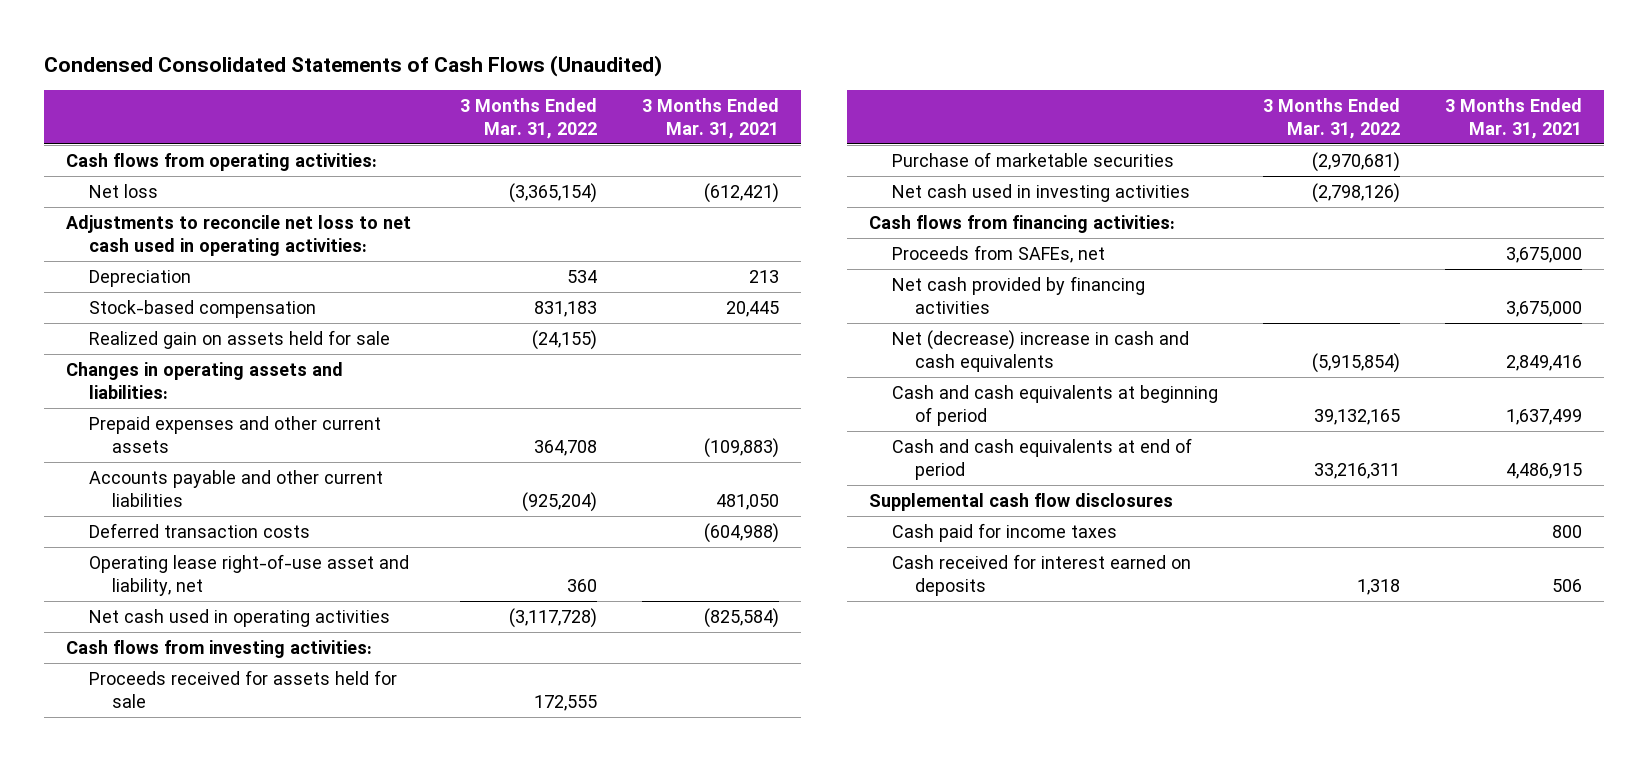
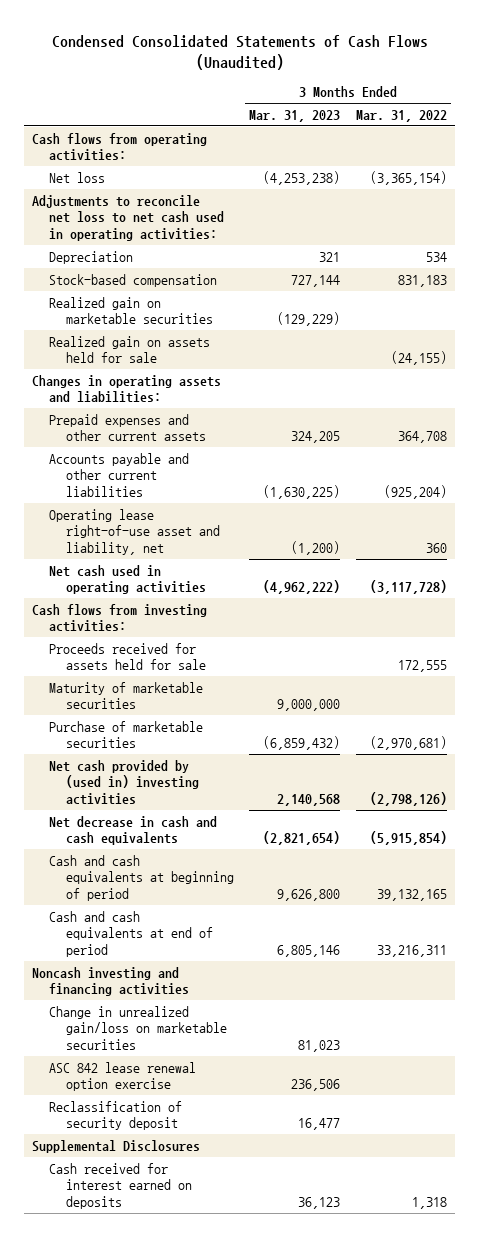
[641,98,779,139] 3 Months Ended Mar. 31, 2021 -> none
none -> [249,110,341,123] Mar. 31, 2023
none -> [49,296,213,325] Realized gain on marketable securities
[89,523,311,539] Deferred transaction costs -> none
none -> [49,681,204,710] Maturity of marketable securities
[869,215,1176,234] Cash flows from financing activities: -> none
[891,245,1105,264] Proceeds from SAFEs, net -> none
[891,276,1145,314] Net cash provided by financing activities -> none
[891,184,1190,203] Net cash used in investing activities -> [49,759,199,805] Net cash provided by (used in) investing activities
[891,330,1189,372] Net (decrease) increase in cash and cash equivalents -> [49,815,218,846] Net decrease in cash and cash equivalents
[891,523,1117,543] Cash paid for income taxes -> none
none -> [32,966,190,997] Noncash investing and financing activities
none -> [49,1005,227,1050] Change in unrealized gain/loss on marketable securities
none -> [49,1061,197,1092] ASC 842 lease renewal option exercise
none -> [49,1100,183,1131] Reclassification of security deposit
[869,493,1174,512] Supplemental cash flow disclosures -> [32,1139,201,1153] Supplemental Disclosures

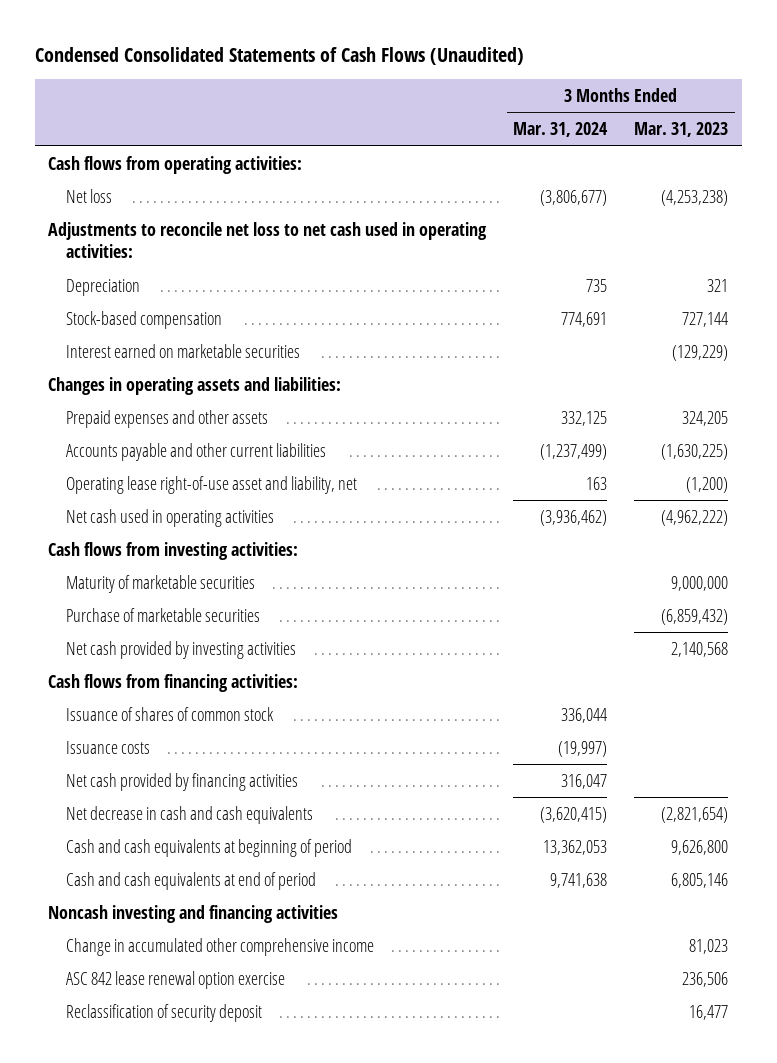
[355,110,447,123] Mar. 31, 2022 -> none
none -> [513,122,609,138] Mar. 31, 2024
[49,335,211,364] Realized gain on assets held for sale -> none
[49,296,213,325] Realized gain on marketable securities -> [65,343,300,358] Interest earned on marketable securities
[49,413,206,442] Prepaid expenses and other current assets -> [65,409,268,428] Prepaid expenses and other assets
[49,642,206,671] Proceeds received for assets held for sale -> none
[49,759,199,805] Net cash provided by (used in) investing activities -> [65,640,296,659] Net cash provided by investing activities
none -> [48,673,299,692] Cash flows from financing activities:
none -> [65,706,274,721] Issuance of shares of common stock
none -> [65,740,150,754] Issuance costs
none -> [65,772,298,791] Net cash provided by financing activities
[49,1005,227,1050] Change in unrealized gain/loss on marketable securities -> [65,937,374,956] Change in accumulated other comprehensive income
[32,1139,201,1153] Supplemental Disclosures -> none
[49,1162,192,1209] Cash received for interest earned on deposits -> none

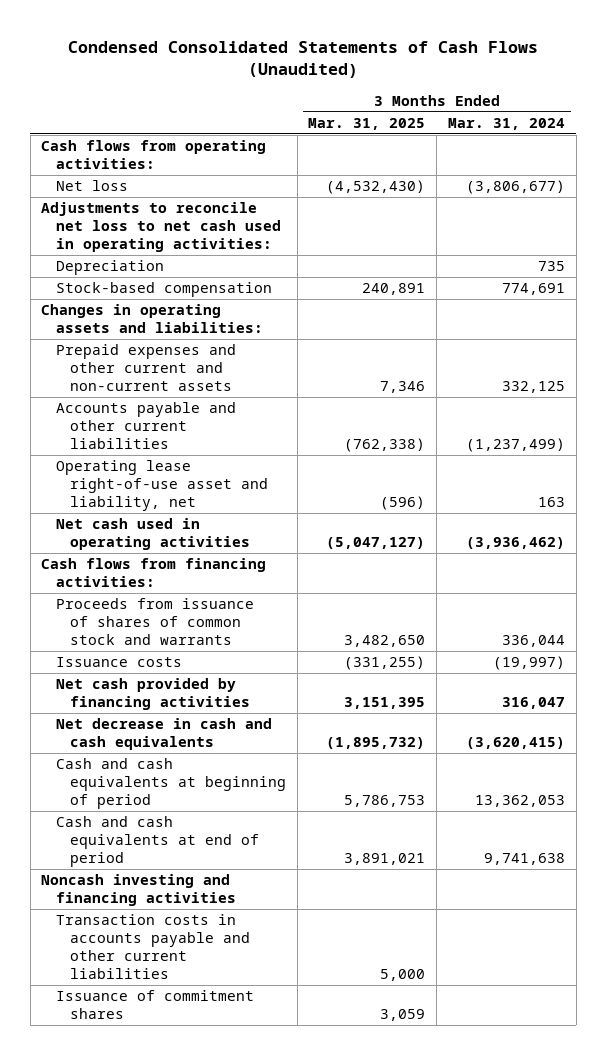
[634,122,729,138] Mar. 31, 2023 -> none
none -> [308,117,426,130] Mar. 31, 2025
[65,343,300,358] Interest earned on marketable securities -> none
[65,409,268,428] Prepaid expenses and other assets -> [55,344,236,391] Prepaid expenses and other current and non-current assets
[48,541,299,560] Cash flows from investing activities: -> none
[65,574,255,593] Maturity of marketable securities -> none
[65,607,260,622] Purchase of marketable securities -> none
[65,640,296,659] Net cash provided by investing activities -> none
[65,706,274,721] Issuance of shares of common stock -> [55,598,254,645] Proceeds from issuance of shares of common stock and warrants
[65,937,374,956] Change in accumulated other comprehensive income -> none
[65,970,285,989] ASC 842 lease renewal option exercise -> none
[65,1003,262,1022] Reclassification of security deposit -> none
none -> [55,914,250,979] Transaction costs in accounts payable and other current liabilities
none -> [55,990,254,1020] Issuance of commitment shares

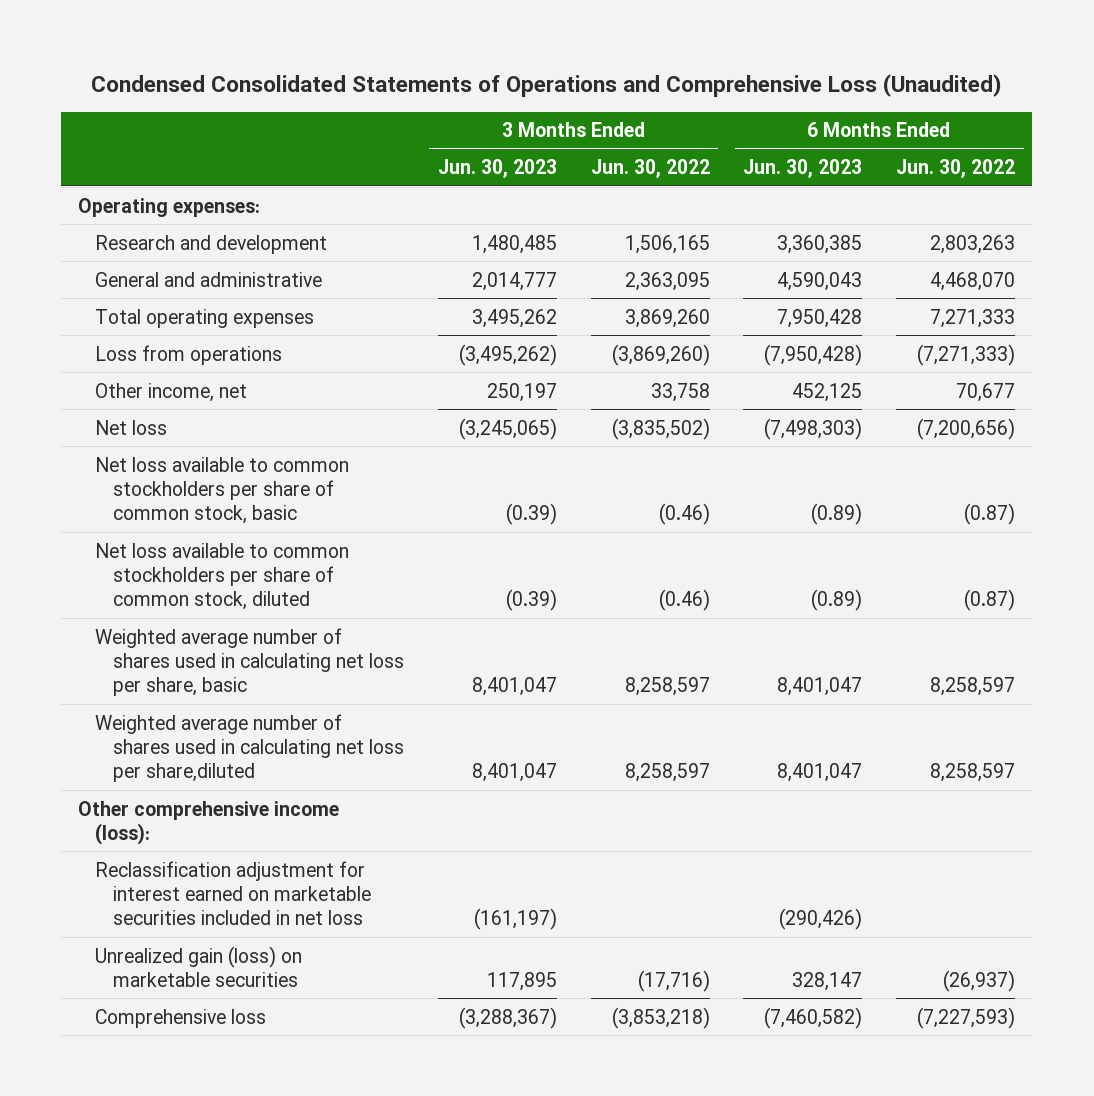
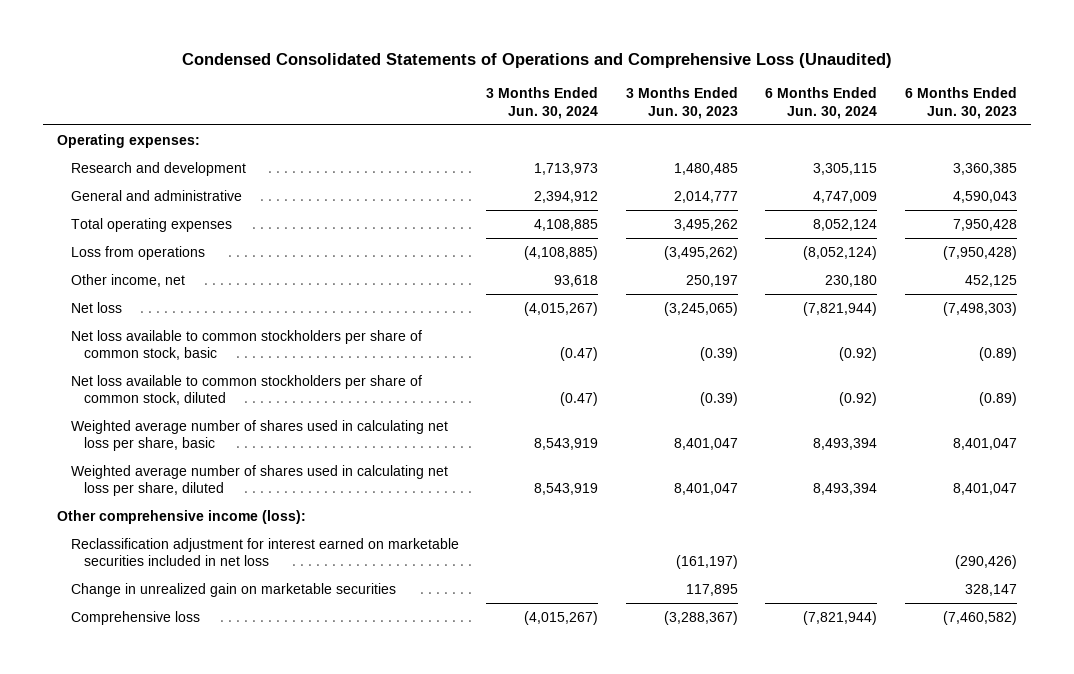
[590,159,710,179] Jun. 30, 2022 -> none
[896,159,1016,179] Jun. 30, 2022 -> none
none -> [486,87,599,119] 3 Months Ended Jun. 30, 2024
none -> [765,87,878,119] 6 Months Ended Jun. 30, 2024
[95,713,404,783] Weighted average number of shares used in calculating net loss per share,diluted -> [70,464,448,497] Weighted average number of shares used in calculating net loss per share, diluted
[95,945,303,987] Unrealized gain (loss) on marketable securities -> [70,582,396,597] Change in unrealized gain on marketable securities

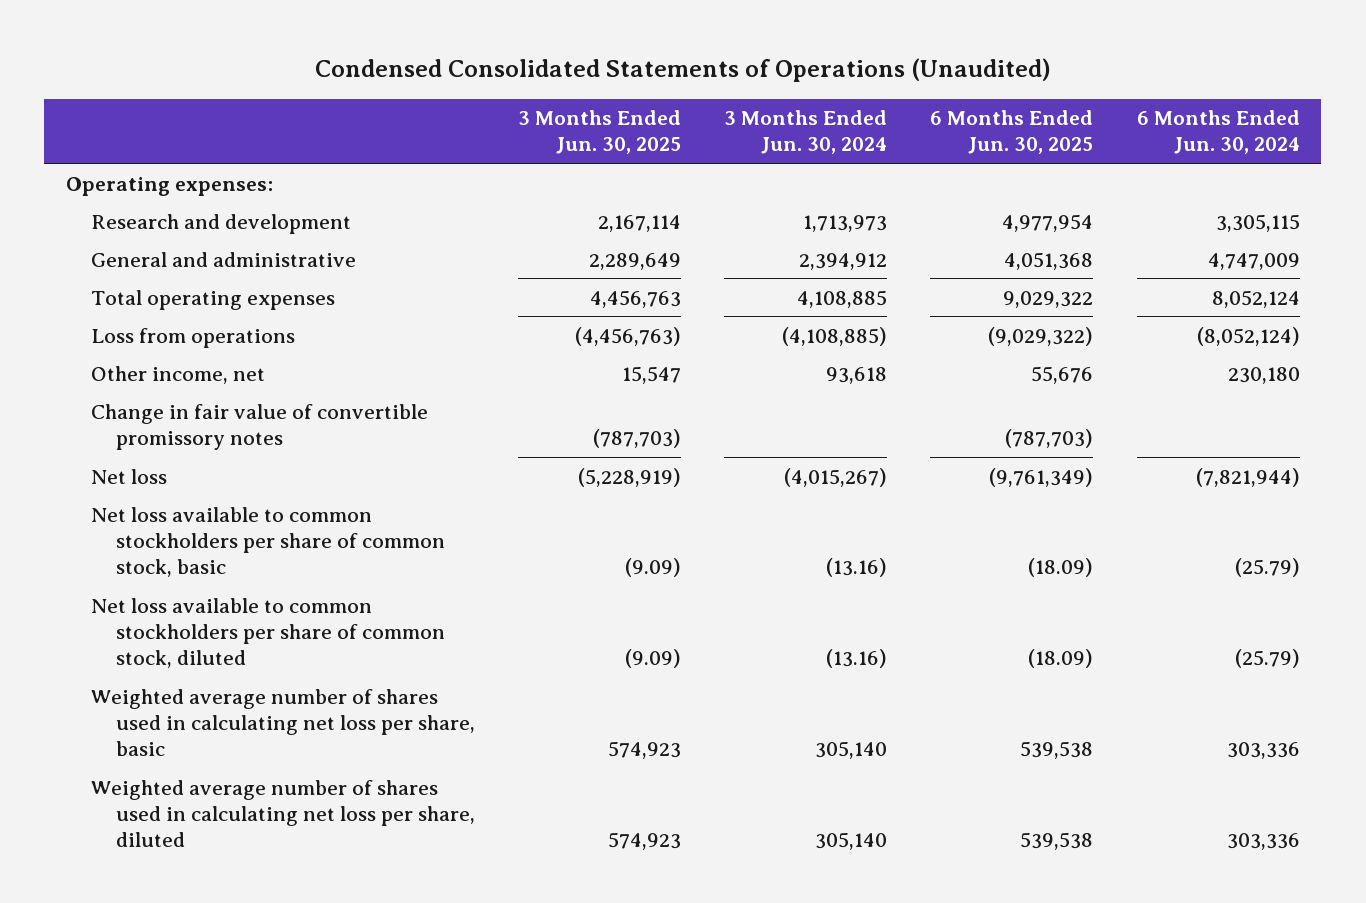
[181,53,892,69] Condensed Consolidated Statements of Operations and Comprehensive Loss (Unaudited) -> [314,58,1051,83] Condensed Consolidated Statements of Operations (Unaudited)
[625,87,738,119] 3 Months Ended Jun. 30, 2023 -> none
[904,87,1017,119] 6 Months Ended Jun. 30, 2023 -> none
none -> [518,110,682,155] 3 Months Ended Jun. 30, 2025
none -> [930,110,1094,155] 6 Months Ended Jun. 30, 2025
none -> [91,403,429,450] Change in fair value of convertible promissory notes
[57,509,307,524] Other comprehensive income (loss): -> none
[70,537,459,567] Reclassification adjustment for interest earned on marketable securities included in net loss -> none
[70,582,396,597] Change in unrealized gain on marketable securities -> none
[70,610,200,625] Comprehensive loss -> none
[560,347,599,362] (0.47) -> [826,557,888,577] (13.16)
[839,347,878,362] (0.92) -> [1234,557,1300,577] (25.79)
[560,392,599,407] (0.47) -> [826,648,888,668] (13.16)
[839,392,878,407] (0.92) -> [1234,648,1300,668] (25.79)
[534,438,599,451] 8,543,919 -> [815,740,888,759] 305,140
[813,438,878,451] 8,493,394 -> [1226,741,1300,759] 303,336
[534,483,599,496] 8,543,919 -> [815,831,888,850] 305,140
[813,483,878,496] 8,493,394 -> [1226,832,1300,850] 303,336

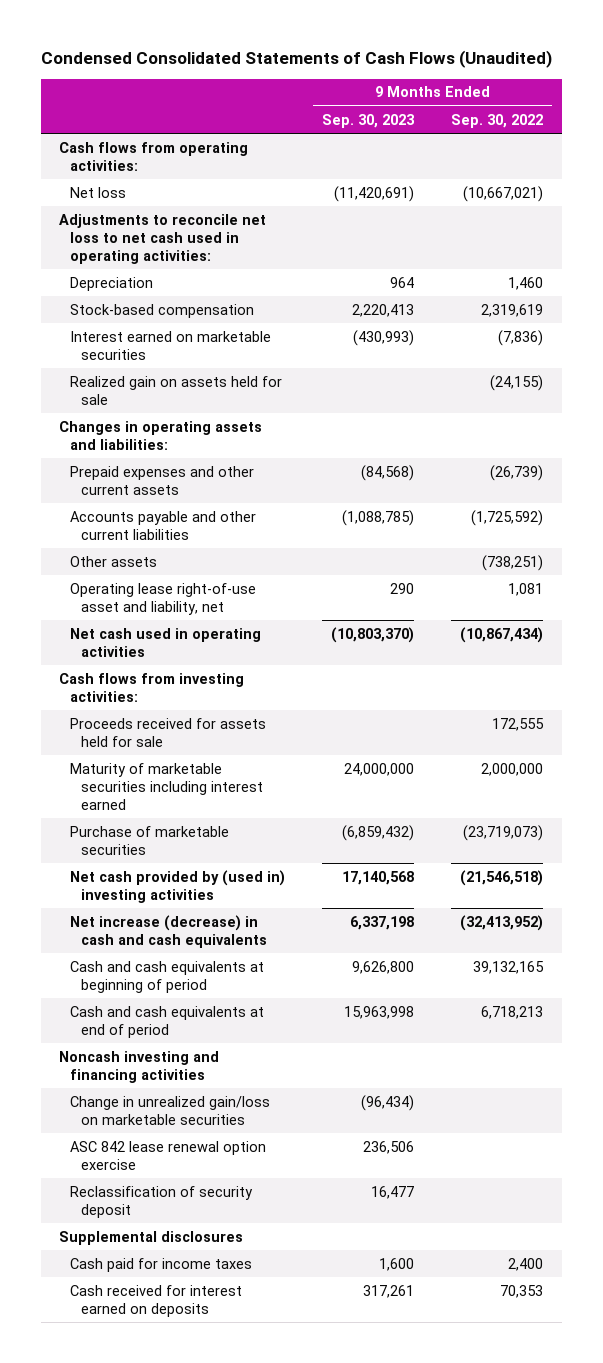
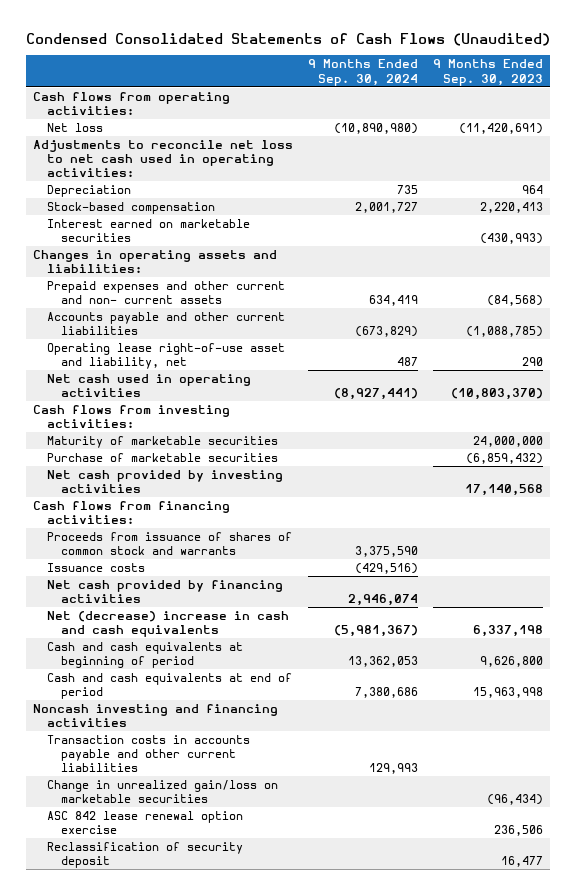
[451,113,544,128] Sep. 30, 2022 -> none
none -> [308,59,419,86] 9 Months Ended Sep. 30, 2024
[70,375,283,405] Realized gain on assets held for sale -> none
[70,465,255,495] Prepaid expenses and other current assets -> [47,280,286,305] Prepaid expenses and other current and non- current assets
[70,555,158,567] Other assets -> none
[70,717,267,747] Proceeds received for assets held for sale -> none
[70,762,263,810] Maturity of marketable securities including interest earned -> [47,435,279,448] Maturity of marketable securities
[70,869,286,903] Net cash provided by (used in) investing activities -> [47,469,284,494] Net cash provided by investing activities
none -> [33,500,231,525] Cash flows from financing activities:
none -> [47,531,293,556] Proceeds from issuance of shares of common stock and warrants
none -> [47,562,146,572] Issuance costs
none -> [47,579,284,604] Net cash provided by financing activities
[70,914,267,948] Net increase (decrease) in cash and cash equivalents -> [47,610,290,638] Net (decrease) increase in cash and cash equivalents
none -> [47,734,251,773] Transaction costs in accounts payable and other current liabilities
[59,1230,244,1245] Supplemental disclosures -> none
[70,1257,253,1272] Cash paid for income taxes -> none
[70,1284,243,1317] Cash received for interest earned on deposits -> none

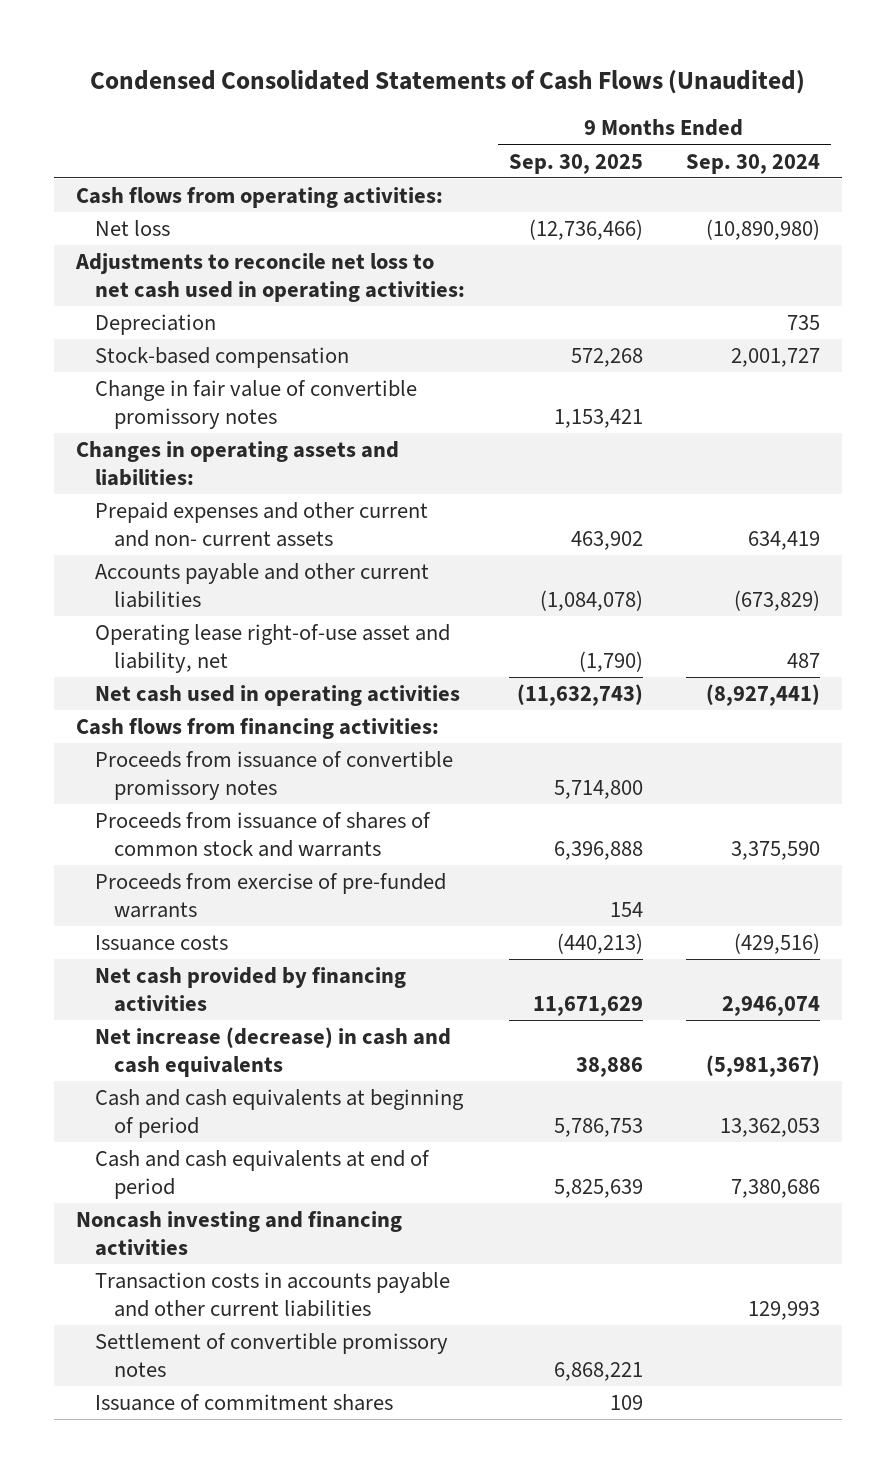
[432,59,543,86] 9 Months Ended Sep. 30, 2023 -> none
none -> [508,153,643,174] Sep. 30, 2025
[47,218,251,243] Interest earned on marketable securities -> none
none -> [94,379,417,429] Change in fair value of convertible promissory notes
[33,404,231,429] Cash flows from investing activities: -> none
[47,435,279,448] Maturity of marketable securities -> none
[47,452,279,462] Purchase of marketable securities -> none
[47,469,284,494] Net cash provided by investing activities -> none
none -> [94,750,453,800] Proceeds from issuance of convertible promissory notes
none -> [94,872,446,918] Proceeds from exercise of pre-funded warrants
[47,610,290,638] Net (decrease) increase in cash and cash equivalents -> [94,1026,451,1077] Net increase (decrease) in cash and cash equivalents
[47,779,279,804] Change in unrealized gain/loss on marketable securities -> none
[47,810,244,835] ASC 842 lease renewal option exercise -> none
[47,841,244,869] Reclassification of security deposit -> none
none -> [94,1332,448,1377] Settlement of convertible promissory notes
none -> [94,1393,393,1411] Issuance of commitment shares

